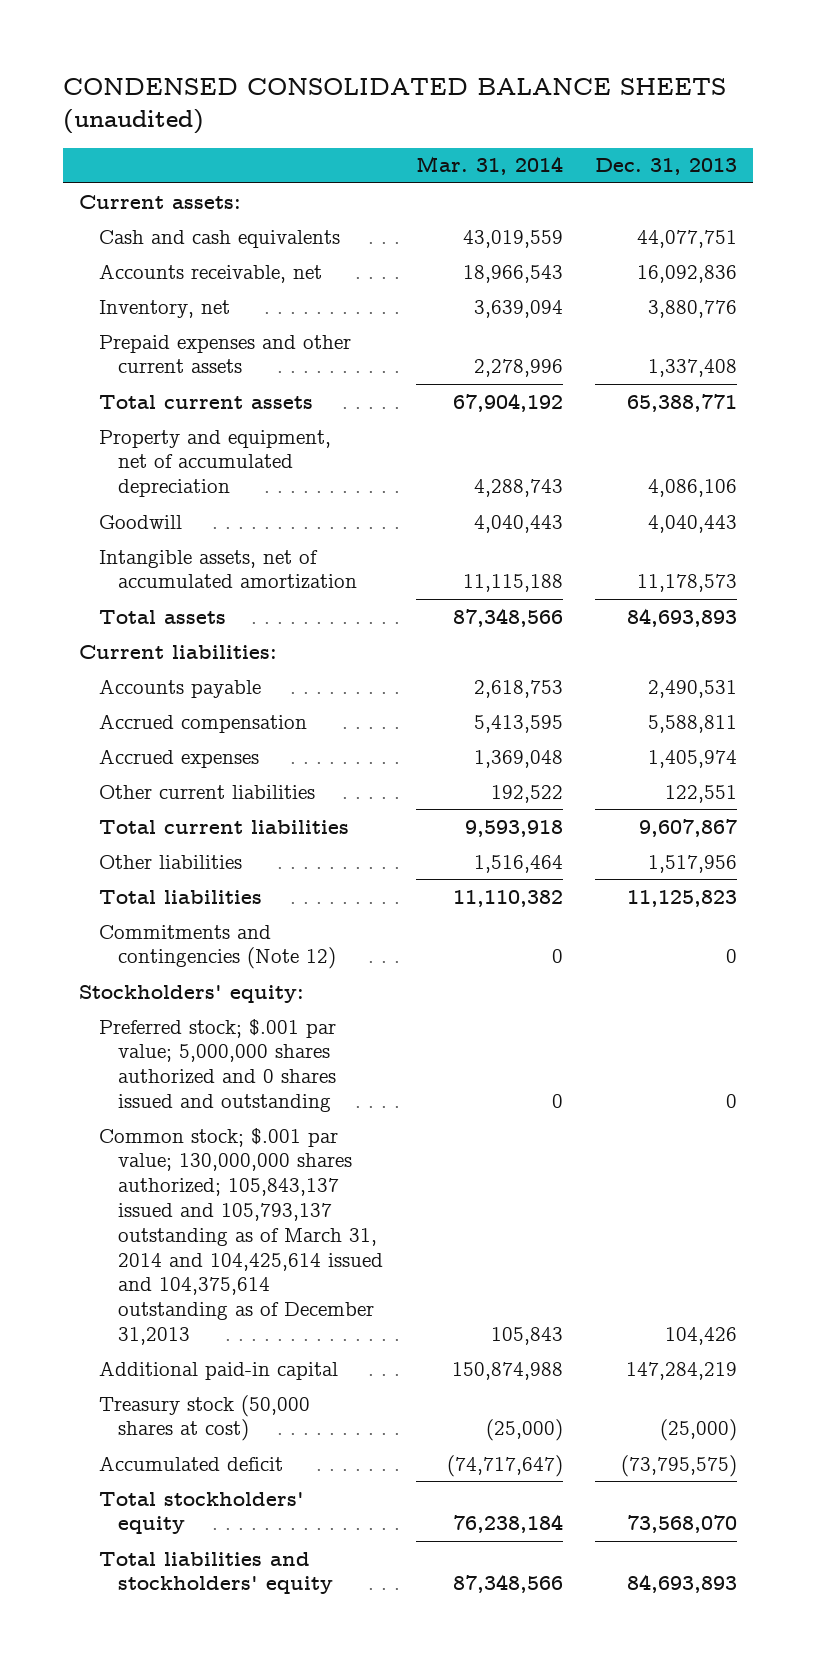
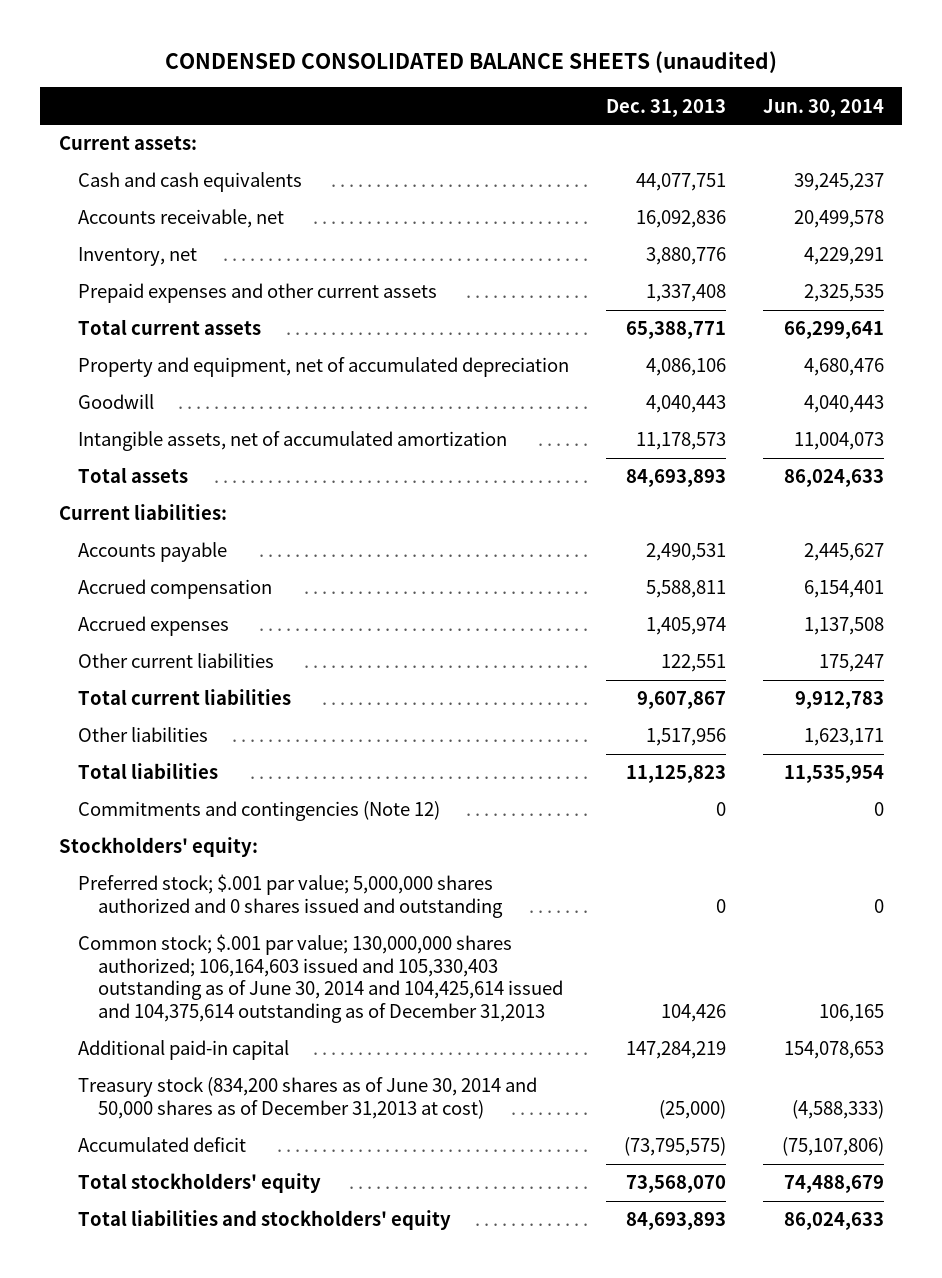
[415,156,563,176] Mar. 31, 2014 -> none
none -> [762,98,884,117] Jun. 30, 2014
[98,1127,384,1345] Common stock; $.001 par value; 130,000,000 shares authorized; 105,843,137 issued and 105,793,137 outstanding as of March 31, 2014 and 104,425,614 issued and 104,375,614 outstanding as of December 31,2013 -> [78,934,564,1024] Common stock; $.001 par value; 130,000,000 shares authorized; 106,164,603 issued and 105,330,403 outstanding as of June 30, 2014 and 104,425,614 issued and 104,375,614 outstanding as of December 31,2013
[98,1394,310,1442] Treasury stock (50,000 shares at cost) -> [78,1077,538,1119] Treasury stock (834,200 shares as of June 30, 2014 and 50,000 shares as of December 31,2013 at cost)

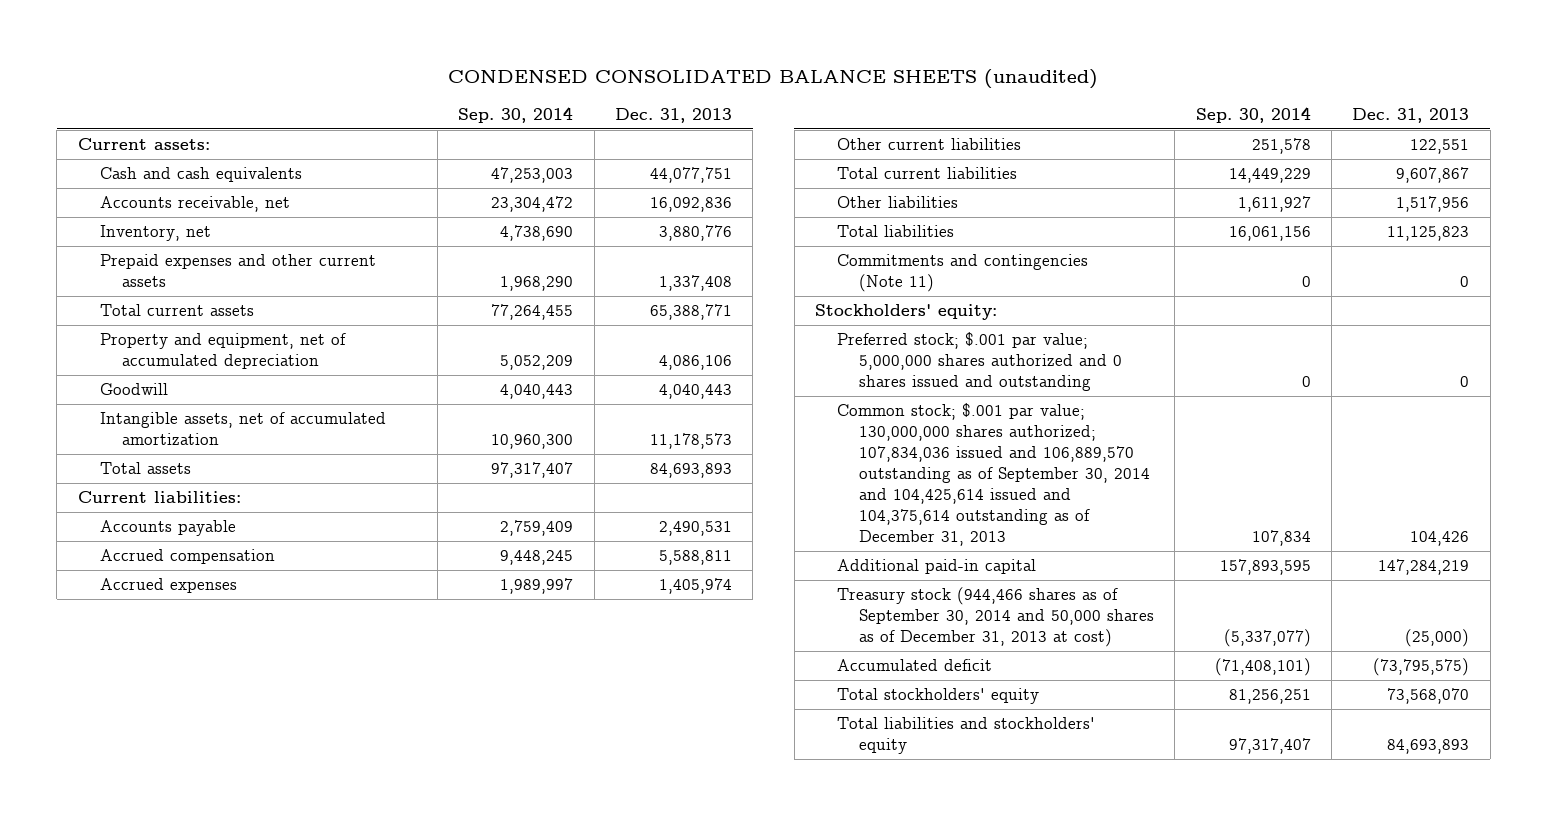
[762,98,884,117] Jun. 30, 2014 -> none
none -> [458,106,574,123] Sep. 30, 2014
[78,801,441,822] Commitments and contingencies (Note 12) -> [837,254,1089,293] Commitments and contingencies (Note 11)
[78,934,564,1024] Common stock; $.001 par value; 130,000,000 shares authorized; 106,164,603 issued and 105,330,403 outstanding as of June 30, 2014 and 104,425,614 issued and 104,375,614 outstanding as of December 31,2013 -> [837,403,1151,547] Common stock; $.001 par value; 130,000,000 shares authorized; 107,834,036 issued and 106,889,570 outstanding as of September 30, 2014 and 104,425,614 issued and 104,375,614 outstanding as of December 31, 2013
[78,1077,538,1119] Treasury stock (834,200 shares as of June 30, 2014 and 50,000 shares as of December 31,2013 at cost) -> [837,587,1155,648] Treasury stock (944,466 shares as of September 30, 2014 and 50,000 shares as of December 31, 2013 at cost)

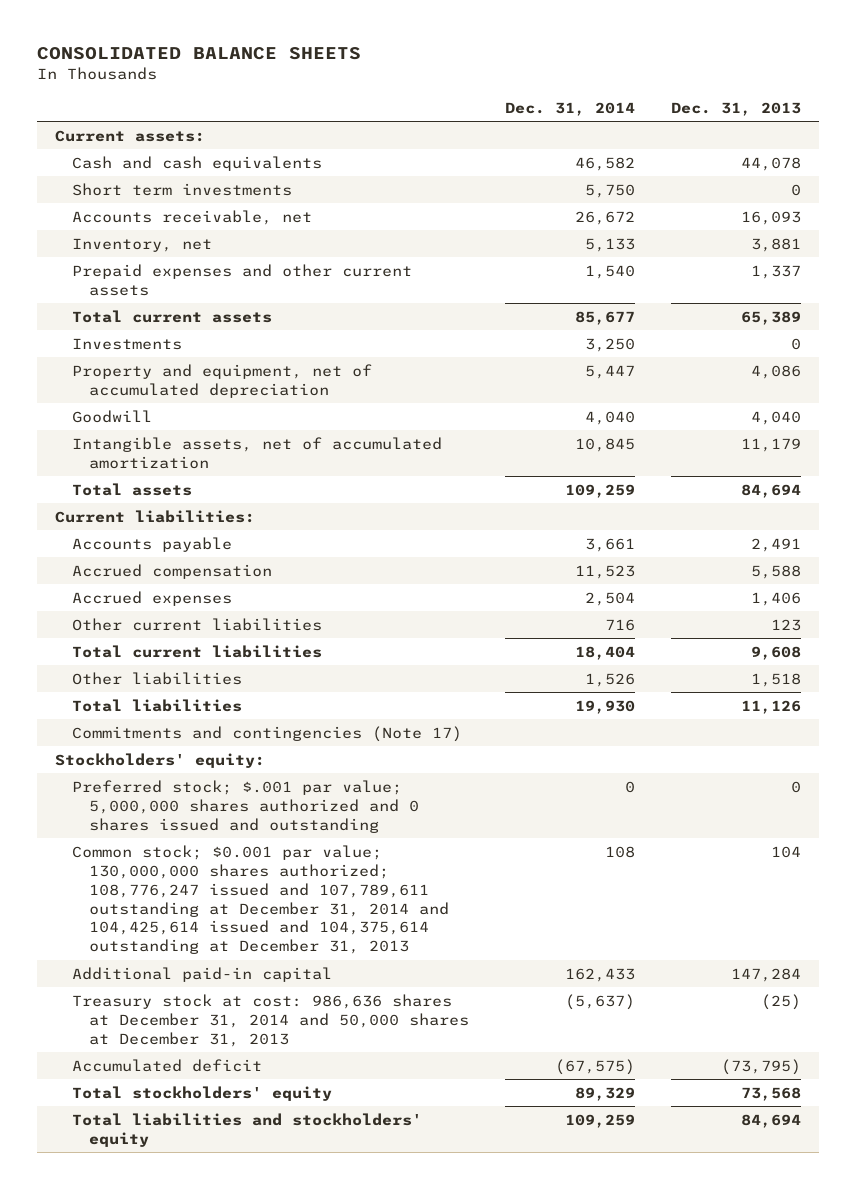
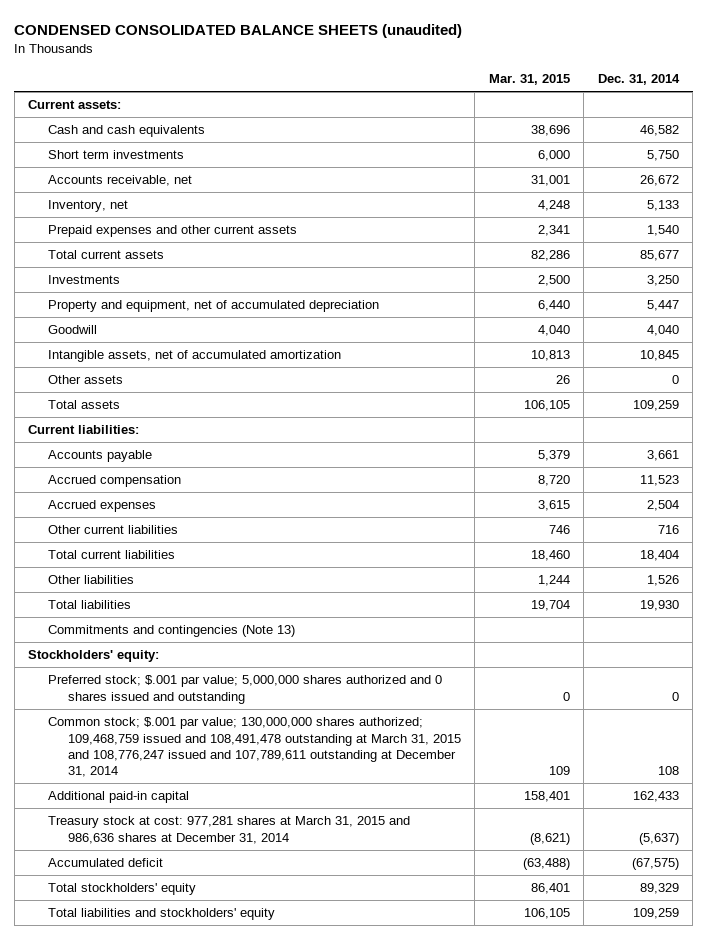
[36,47,361,61] CONSOLIDATED BALANCE SHEETS -> [14,23,463,38] CONDENSED CONSOLIDATED BALANCE SHEETS (unaudited)
[671,101,802,116] Dec. 31, 2013 -> none
none -> [488,74,570,86] Mar. 31, 2015
none -> [48,375,124,385] Other assets
[72,725,463,742] Commitments and contingencies (Note 17) -> [48,625,296,638] Commitments and contingencies (Note 13)
[72,844,450,955] Common stock; $0.001 par value; 130,000,000 shares authorized; 108,776,247 issued and 107,789,611 outstanding at December 31, 2014 and 104,425,614 issued and 104,375,614 outstanding at December 31, 2013 -> [48,717,461,778] Common stock; $.001 par value; 130,000,000 shares authorized; 109,468,759 issued and 108,491,478 outstanding at March 31, 2015 and 108,776,247 issued and 107,789,611 outstanding at December 31, 2014
[72,993,470,1047] Treasury stock at cost: 986,636 shares at December 31, 2014 and 50,000 shares at December 31, 2013 -> [48,816,411,844] Treasury stock at cost: 977,281 shares at March 31, 2015 and 986,636 shares at December 31, 2014

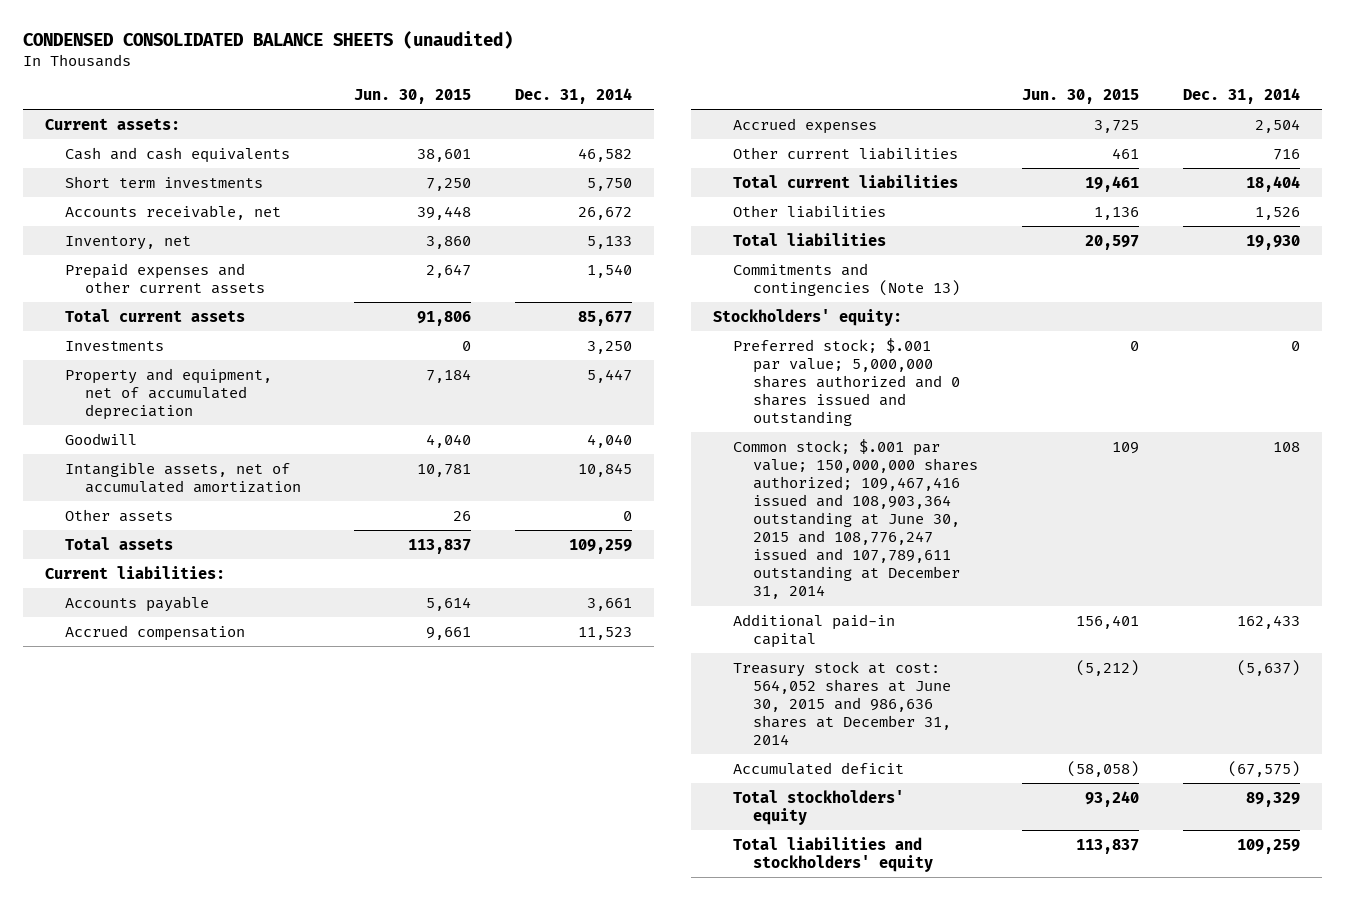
[488,74,570,86] Mar. 31, 2015 -> none
none -> [354,89,472,105] Jun. 30, 2015
[48,717,461,778] Common stock; $.001 par value; 130,000,000 shares authorized; 109,468,759 issued and 108,491,478 outstanding at March 31, 2015 and 108,776,247 issued and 107,789,611 outstanding at December 31, 2014 -> [733,438,979,600] Common stock; $.001 par value; 150,000,000 shares authorized; 109,467,416 issued and 108,903,364 outstanding at June 30, 2015 and 108,776,247 issued and 107,789,611 outstanding at December 31, 2014
[48,816,411,844] Treasury stock at cost: 977,281 shares at March 31, 2015 and 986,636 shares at December 31, 2014 -> [733,660,952,745] Treasury stock at cost: 564,052 shares at June 30, 2015 and 986,636 shares at December 31, 2014

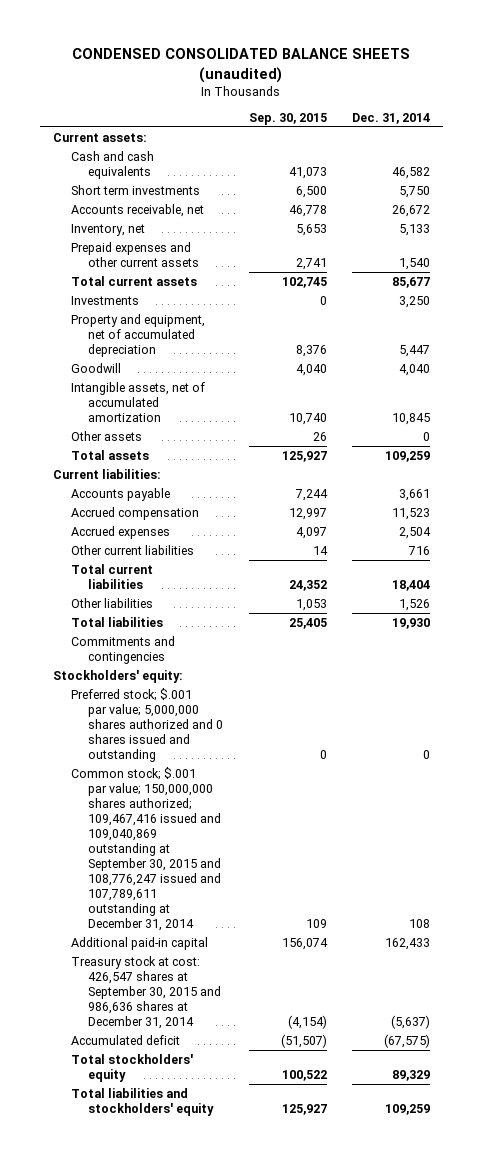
[354,89,472,105] Jun. 30, 2015 -> none
none -> [248,112,327,125] Sep. 30, 2015
[733,262,961,296] Commitments and contingencies (Note 13) -> [70,635,175,664] Commitments and contingencies
[733,438,979,600] Common stock; $.001 par value; 150,000,000 shares authorized; 109,467,416 issued and 108,903,364 outstanding at June 30, 2015 and 108,776,247 issued and 107,789,611 outstanding at December 31, 2014 -> [70,766,222,931] Common stock; $.001 par value; 150,000,000 shares authorized; 109,467,416 issued and 109,040,869 outstanding at September 30, 2015 and 108,776,247 issued and 107,789,611 outstanding at December 31, 2014
[733,660,952,745] Treasury stock at cost: 564,052 shares at June 30, 2015 and 986,636 shares at December 31, 2014 -> [70,955,222,1029] Treasury stock at cost: 426,547 shares at September 30, 2015 and 986,636 shares at December 31, 2014

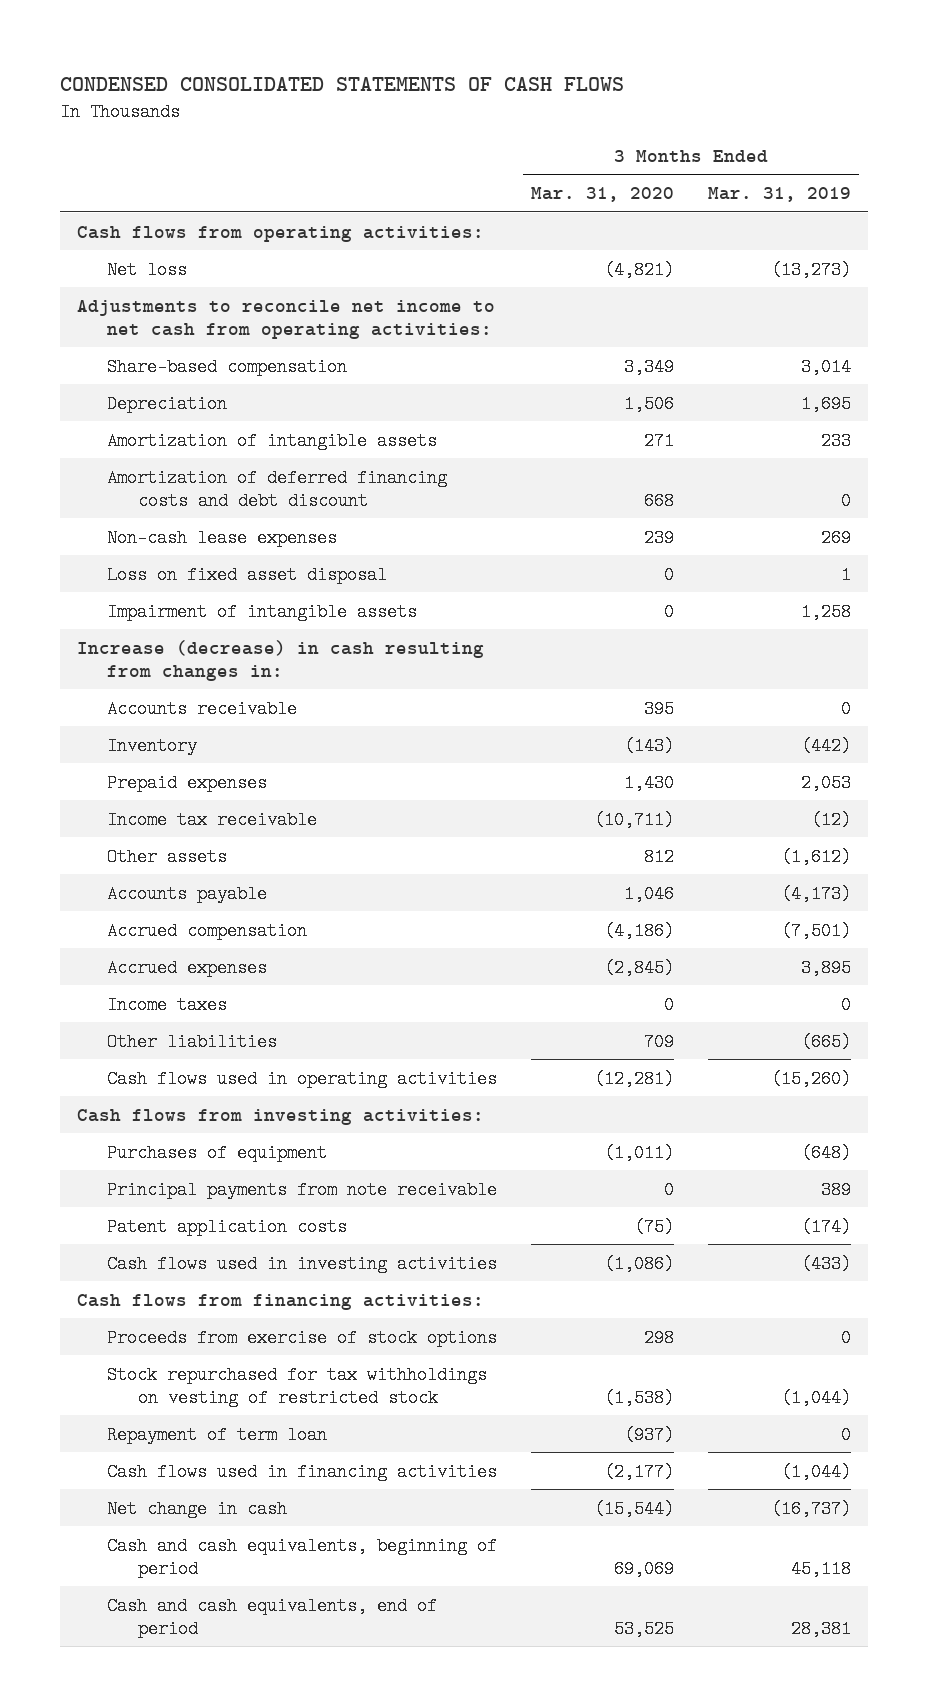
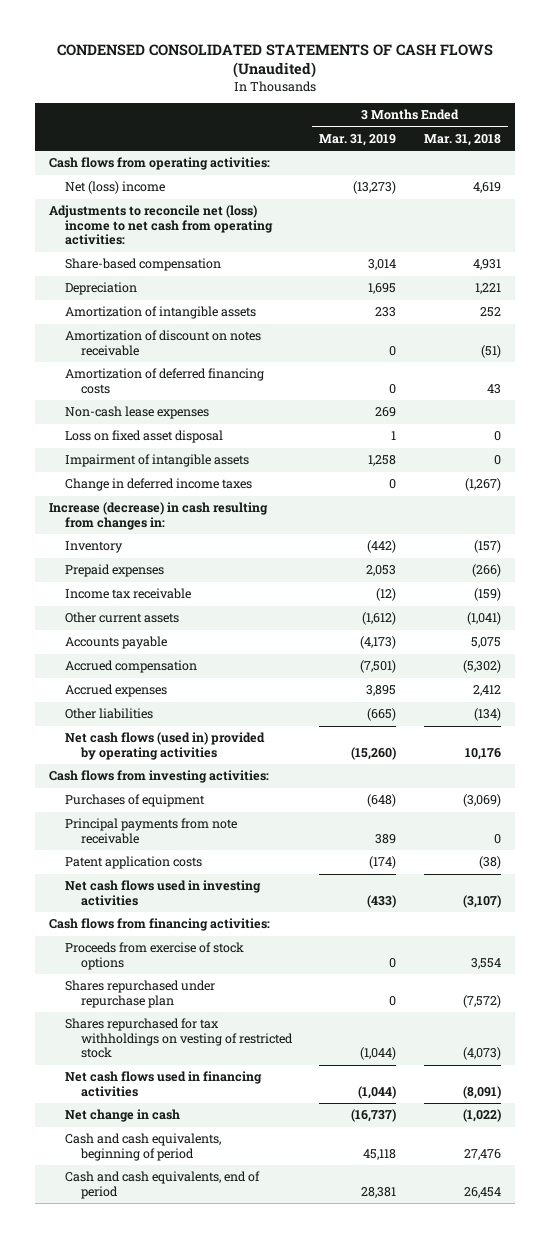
[59,76,624,91] CONDENSED CONSOLIDATED STATEMENTS OF CASH FLOWS -> [56,43,493,78] CONDENSED CONSOLIDATED STATEMENTS OF CASH FLOWS (Unaudited)
[530,187,674,203] Mar. 31, 2020 -> none
none -> [423,133,501,146] Mar. 31, 2018
[107,260,188,279] Net loss -> [64,181,165,195] Net (loss) income
[76,299,495,339] Adjustments to reconcile net income to net cash from operating activities: -> [49,205,273,246] Adjustments to reconcile net (loss) income to net cash from operating activities:
none -> [64,330,261,356] Amortization of discount on notes receivable
[107,468,448,510] Amortization of deferred financing costs and debt discount -> [64,368,264,394] Amortization of deferred financing costs
none -> [64,478,252,492] Change in deferred income taxes
[107,699,298,718] Accounts receivable -> none
[107,847,228,866] Other assets -> [64,612,179,624] Other current assets
[107,995,228,1014] Income taxes -> none
[107,1069,498,1088] Cash flows used in operating activities -> [64,732,265,760] Net cash flows (used in) provided by operating activities
[107,1254,498,1273] Cash flows used in investing activities -> [64,880,261,906] Net cash flows used in investing activities
[107,1425,328,1444] Repayment of term loan -> none
none -> [64,980,215,1008] Shares repurchased under repurchase plan
[107,1365,488,1407] Stock repurchased for tax withholdings on vesting of restricted stock -> [64,1018,293,1059] Shares repurchased for tax withholdings on vesting of restricted stock
[107,1462,498,1481] Cash flows used in financing activities -> [64,1071,262,1097] Net cash flows used in financing activities

